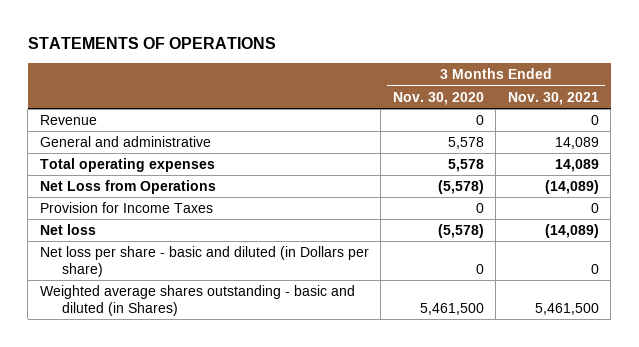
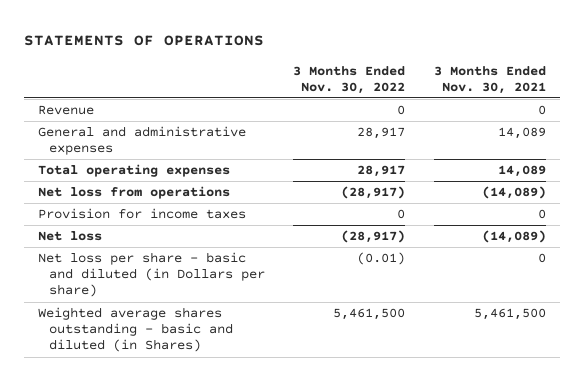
[392,91,484,105] Nov. 30, 2020 -> none
none -> [293,65,406,94] 3 Months Ended Nov. 30, 2022
[39,136,211,148] General and administrative -> [38,126,247,156] General and administrative expenses
[39,180,216,195] Net Loss from Operations -> [38,186,231,200] Net loss from operations
[39,202,213,214] Provision for Income Taxes -> [38,208,247,220] Provision for income taxes

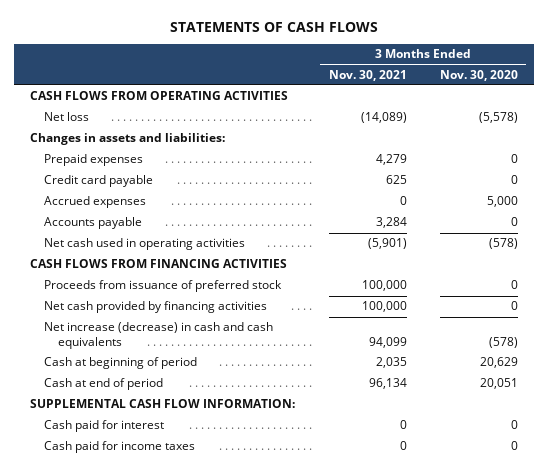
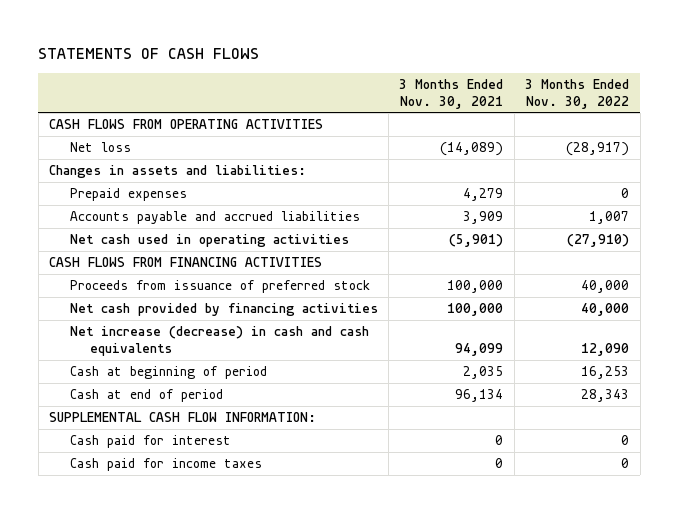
[439,69,518,81] Nov. 30, 2020 -> none
none -> [525,78,630,109] 3 Months Ended Nov. 30, 2022
[44,175,154,188] Credit card payable -> none
[44,196,147,209] Accrued expenses -> none
[44,217,143,230] Accounts payable -> [69,211,360,225] Accounts payable and accrued liabilities
[375,217,407,229] 3,284 -> [463,211,504,225] 3,909

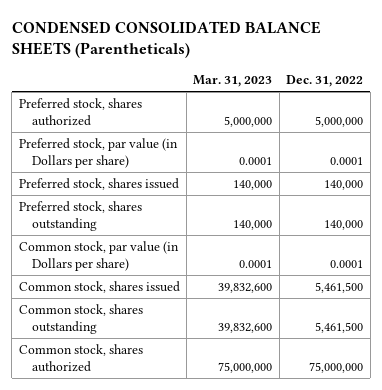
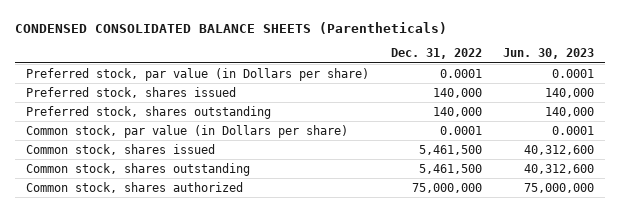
[193,75,273,88] Mar. 31, 2023 -> none
none -> [503,48,595,60] Jun. 30, 2023
[18,97,142,127] Preferred stock, shares authorized -> none

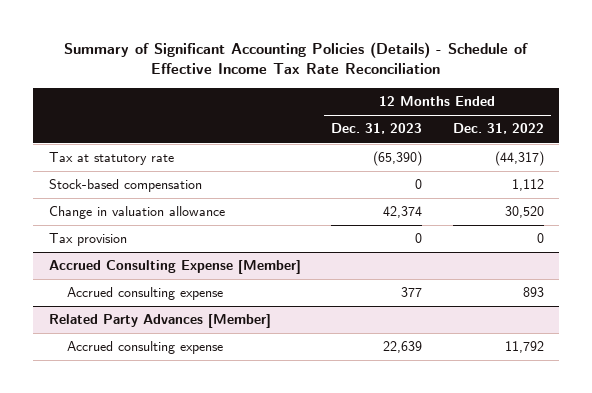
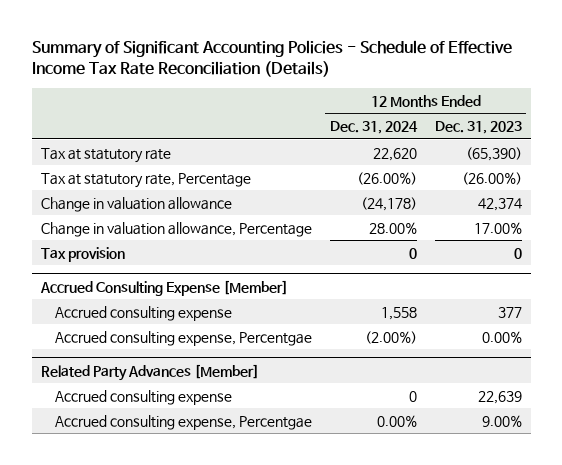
[64,41,529,75] Summary of Significant Accounting Policies (Details) - Schedule of Effective Income Tax Rate Reconciliation -> [31,39,512,78] Summary of Significant Accounting Policies - Schedule of Effective Income Tax Rate Reconciliation (Details)
[452,123,544,135] Dec. 31, 2022 -> none
none -> [329,121,418,135] Dec. 31, 2024
[48,179,202,193] Stock-based compensation -> none
none -> [40,172,251,188] Tax at statutory rate, Percentage
none -> [40,221,312,237] Change in valuation allowance, Percentage
none -> [55,330,313,346] Accrued consulting expense, Percentgae
none -> [55,414,313,430] Accrued consulting expense, Percentgae

